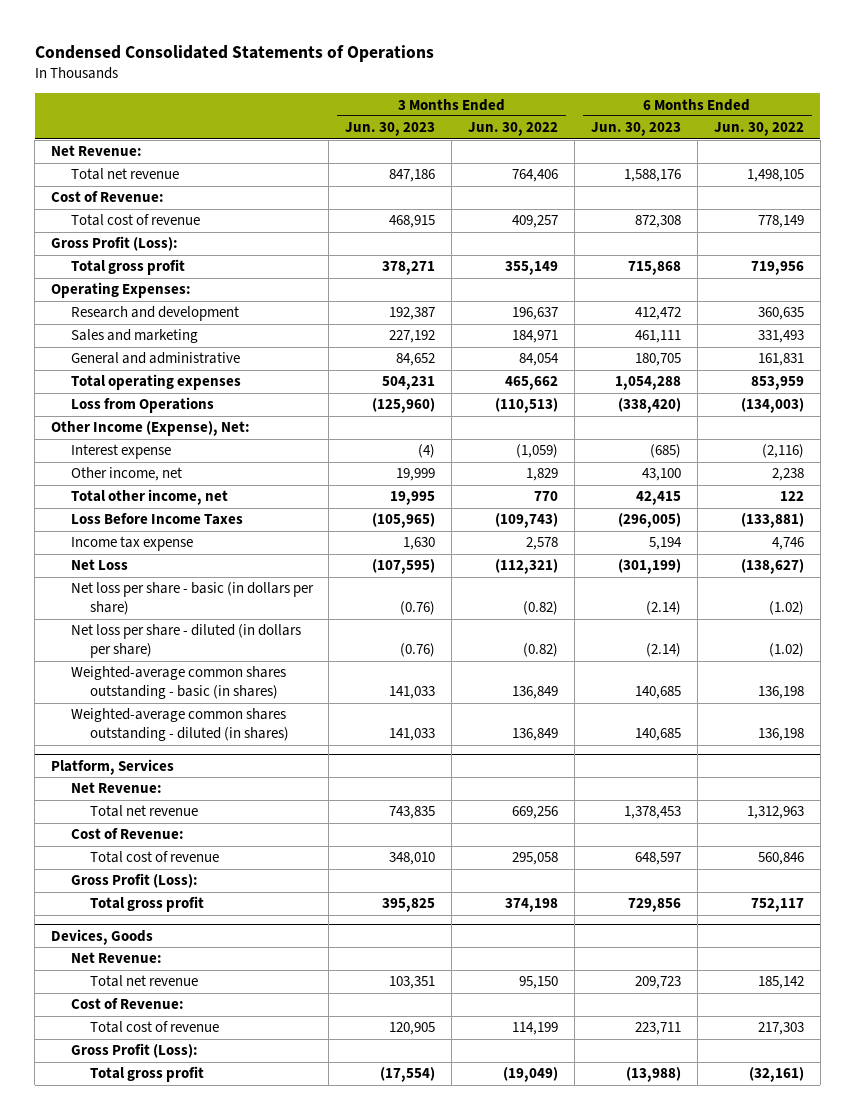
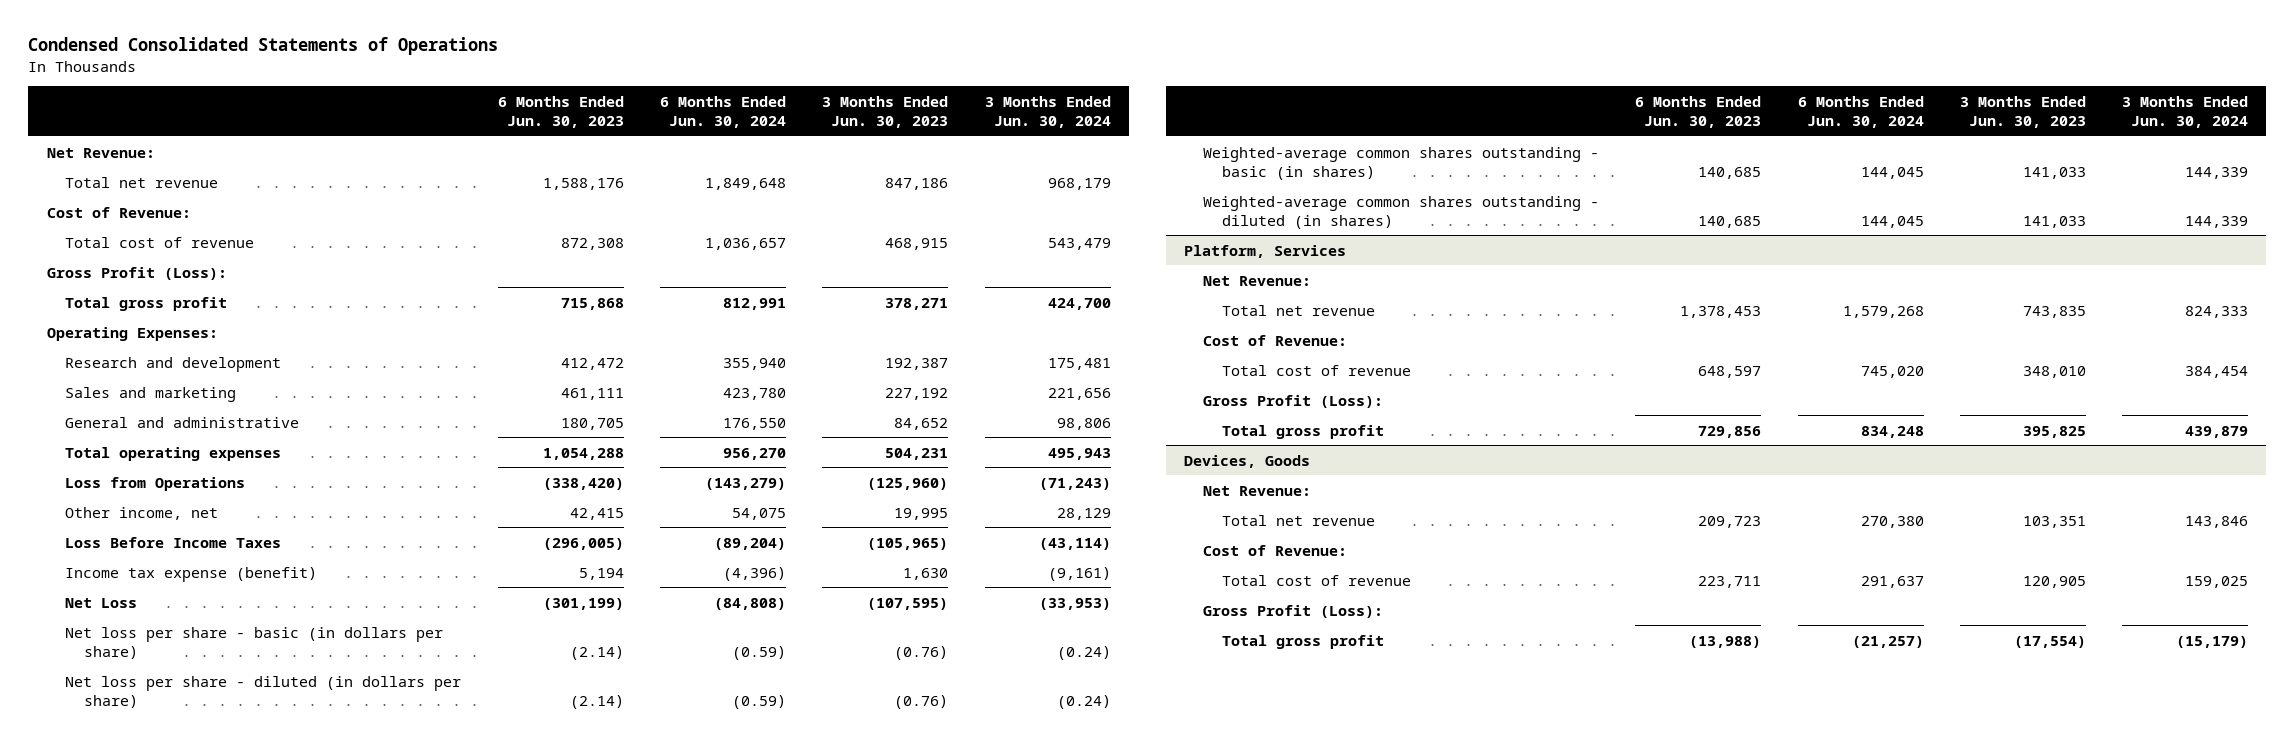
[468,122,559,137] Jun. 30, 2022 -> none
[713,122,804,137] Jun. 30, 2022 -> none
none -> [659,95,786,129] 6 Months Ended Jun. 30, 2024
none -> [984,95,1111,129] 3 Months Ended Jun. 30, 2024
[51,421,251,437] Other Income (Expense), Net: -> none
[70,444,171,460] Interest expense -> none
[70,489,228,506] Total other income, net -> none
[396,468,436,482] 19,999 -> [894,507,949,520] 19,995
[641,468,681,482] 43,100 -> [569,507,624,520] 42,415
[70,536,193,552] Income tax expense -> [65,566,318,582] Income tax expense (benefit)

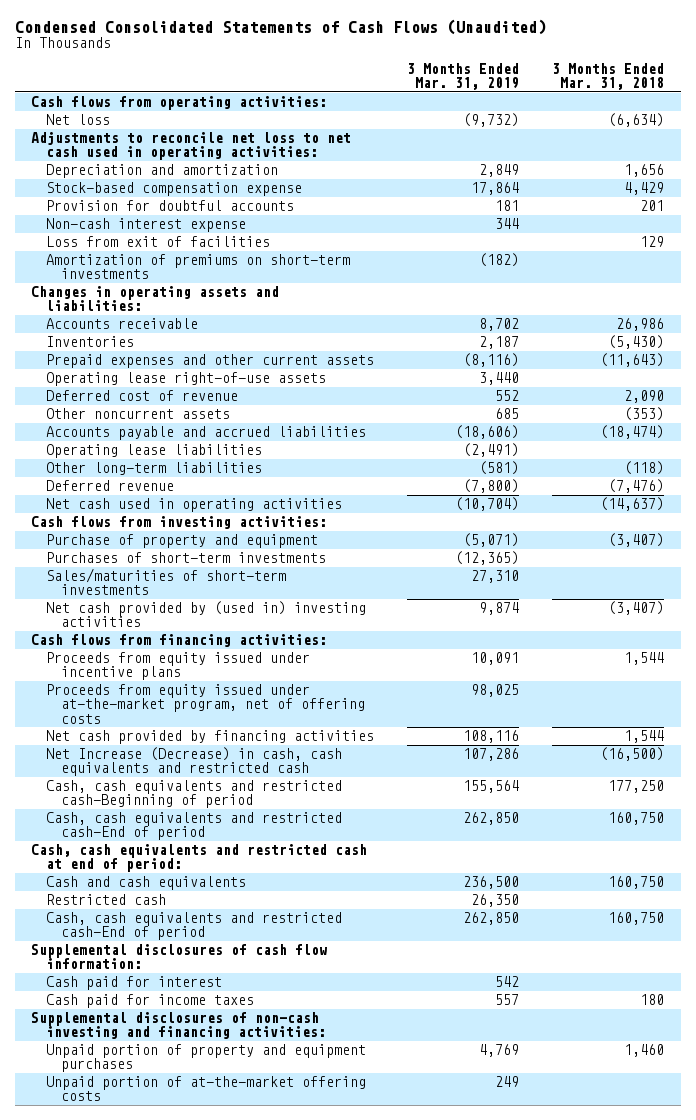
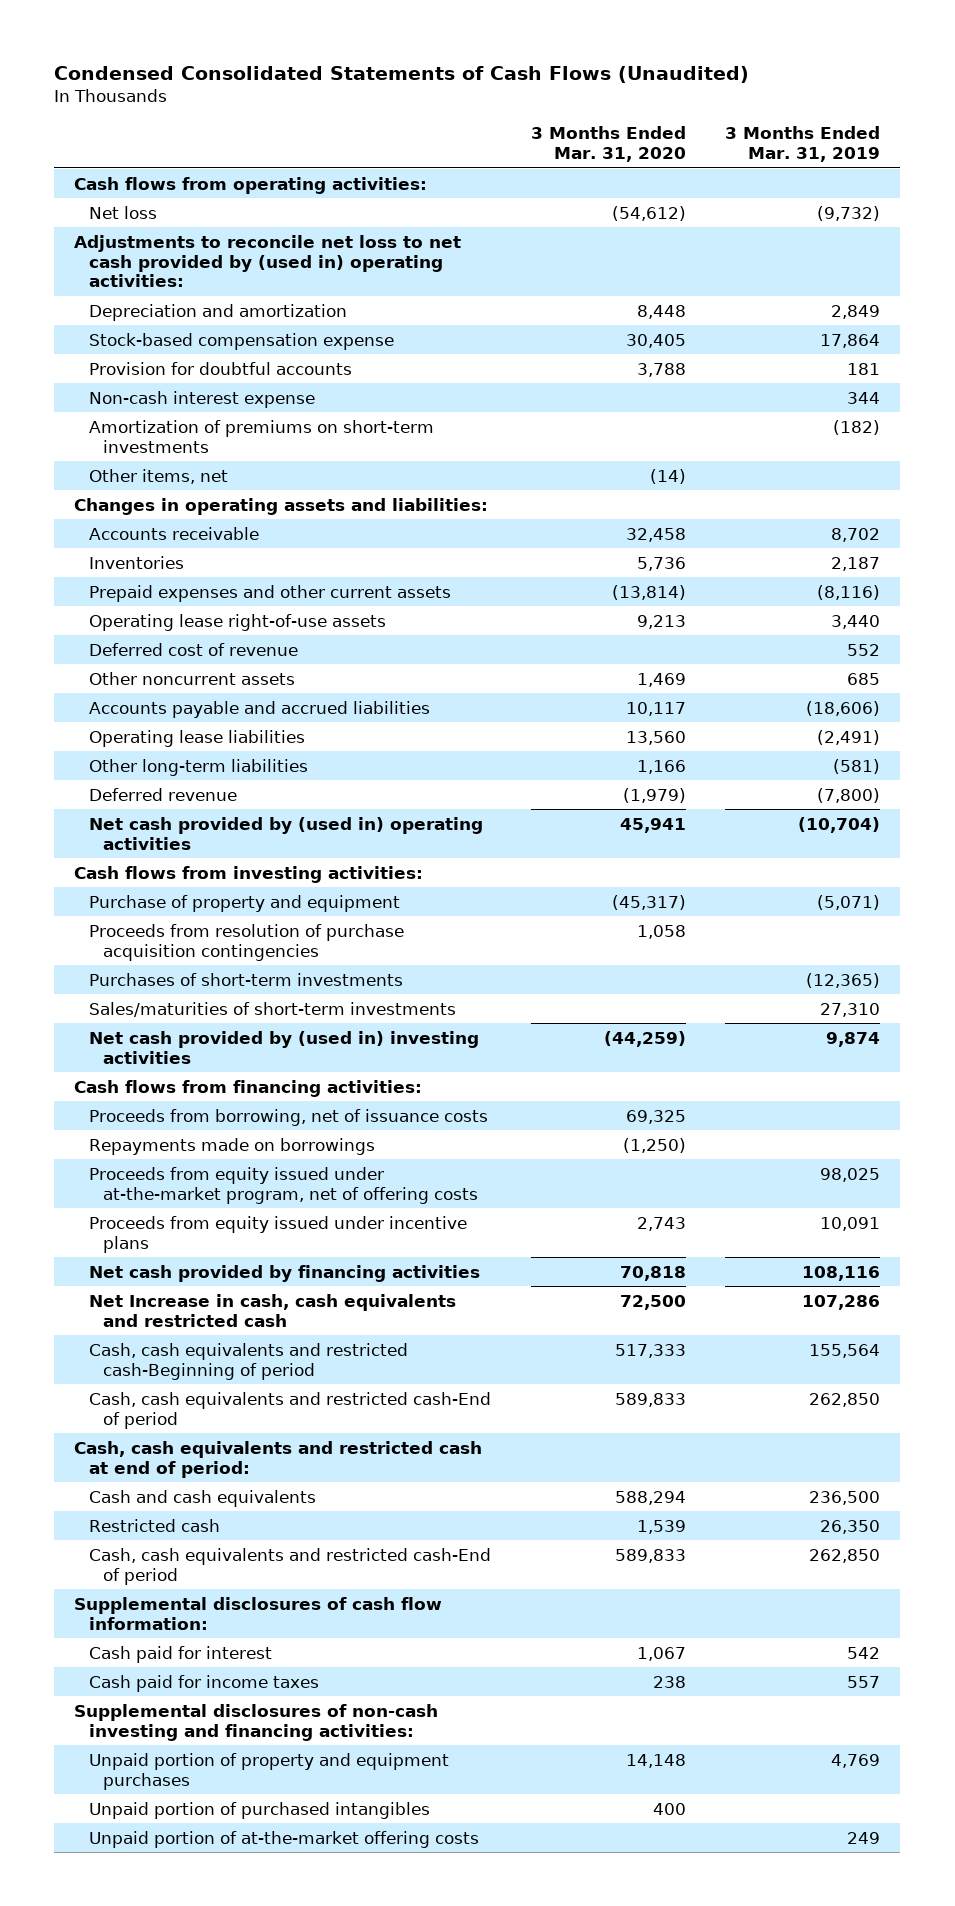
[552,63,665,91] 3 Months Ended Mar. 31, 2018 -> none
none -> [530,126,686,163] 3 Months Ended Mar. 31, 2020
[31,132,352,161] Adjustments to reconcile net loss to net cash used in operating activities: -> [74,234,462,288] Adjustments to reconcile net loss to net cash provided by (used in) operating activities:
[46,236,271,248] Loss from exit of facilities -> none
none -> [88,468,228,484] Other items, net
[46,498,343,513] Net cash used in operating activities -> [88,816,483,850] Net cash provided by (used in) operating activities
none -> [88,923,404,961] Proceeds from resolution of purchase acquisition contingencies
none -> [88,1108,488,1126] Proceeds from borrowing, net of issuance costs
none -> [88,1137,375,1155] Repayments made on borrowings
[46,652,311,681] Proceeds from equity issued under incentive plans -> [88,1215,467,1253] Proceeds from equity issued under incentive plans
[46,747,343,777] Net Increase (Decrease) in cash, cash equivalents and restricted cash -> [88,1293,456,1327] Net Increase in cash, cash equivalents and restricted cash
none -> [88,1801,430,1819] Unpaid portion of purchased intangibles

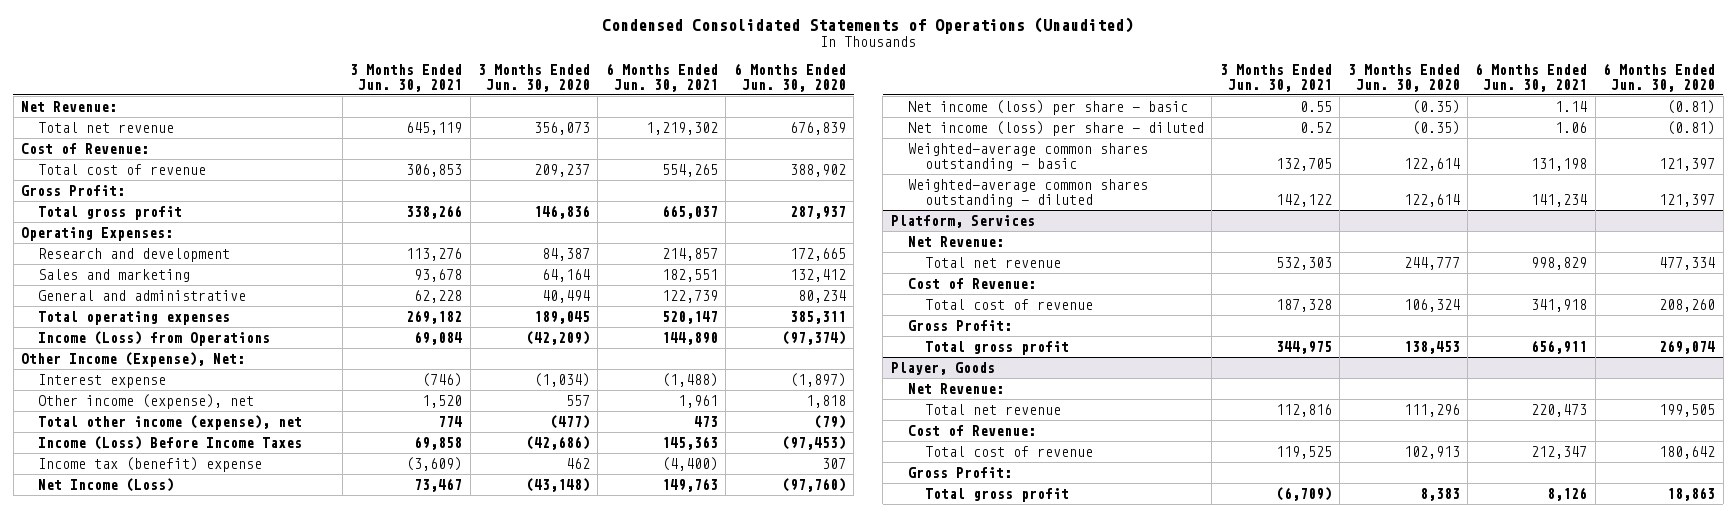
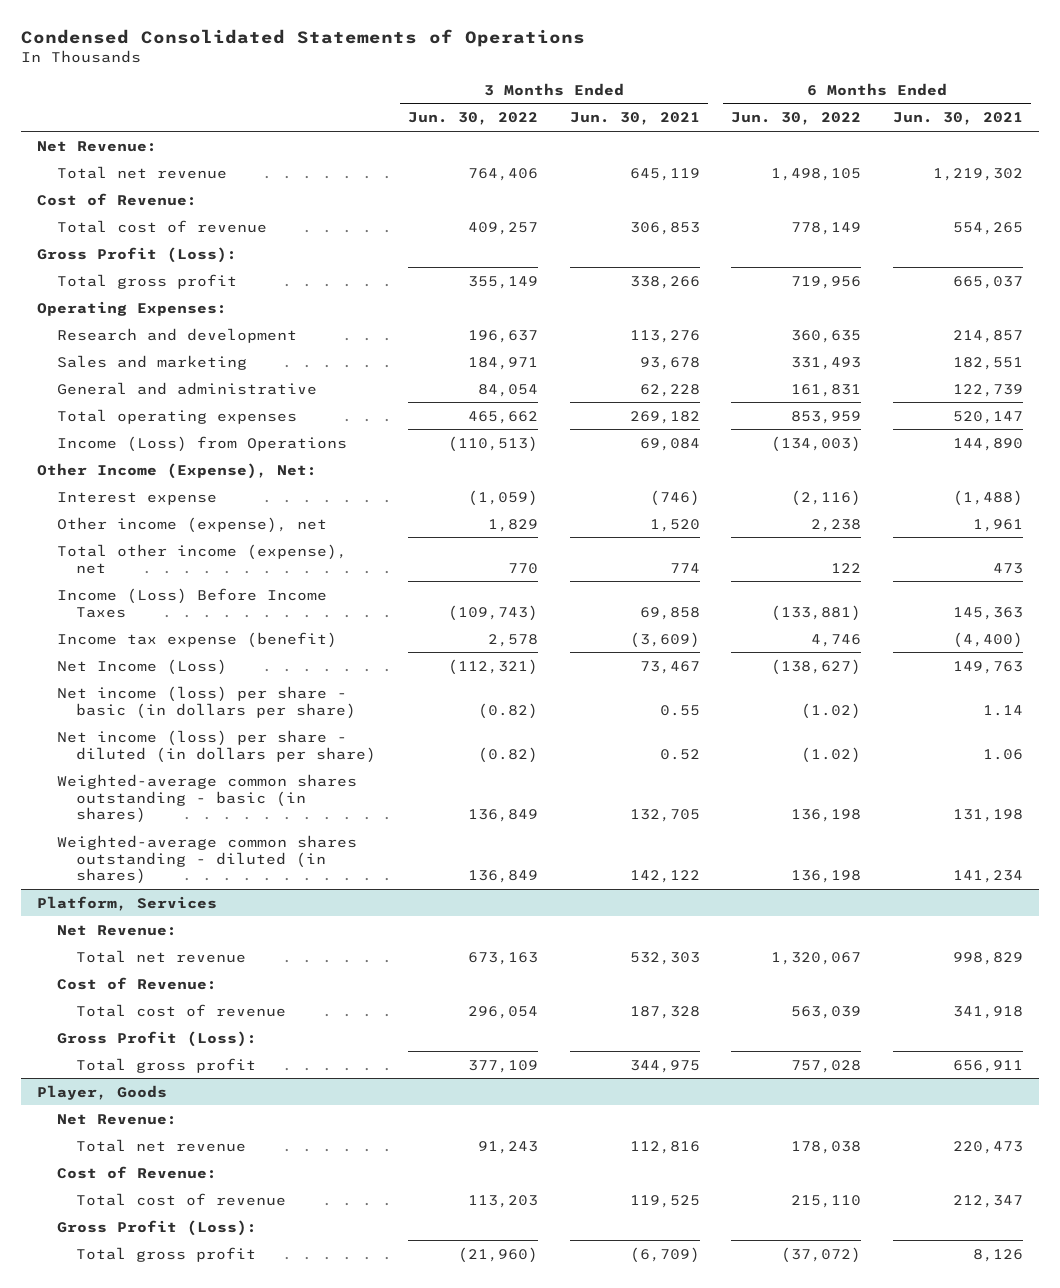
[602,17,1134,35] Condensed Consolidated Statements of Operations (Unaudited) -> [21,29,586,48] Condensed Consolidated Statements of Operations
[478,63,591,92] 3 Months Ended Jun. 30, 2020 -> none
[733,62,846,92] 6 Months Ended Jun. 30, 2020 -> none
none -> [408,112,539,126] Jun. 30, 2022
none -> [731,112,862,126] Jun. 30, 2022
[21,185,126,197] Gross Profit: -> [36,246,237,263] Gross Profit (Loss):
[38,457,263,473] Income tax (benefit) expense -> [56,631,337,648] Income tax expense (benefit)
[907,100,1188,116] Net income (loss) per share - basic -> [56,685,357,719] Net income (loss) per share - basic (in dollars per share)
[907,121,1204,137] Net income (loss) per share - diluted -> [56,729,377,763] Net income (loss) per share - diluted (in dollars per share)
[907,143,1148,172] Weighted-average common shares outstanding - basic -> [56,773,357,824] Weighted-average common shares outstanding - basic (in shares)
[907,179,1148,208] Weighted-average common shares outstanding - diluted -> [56,834,357,885] Weighted-average common shares outstanding - diluted (in shares)
[907,320,1012,332] Gross Profit: -> [56,1030,257,1047] Gross Profit (Loss):
[907,467,1012,479] Gross Profit: -> [56,1219,257,1236] Gross Profit (Loss):

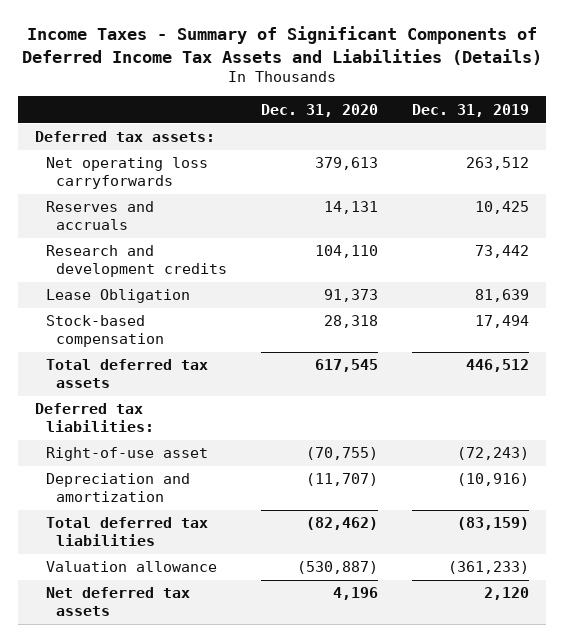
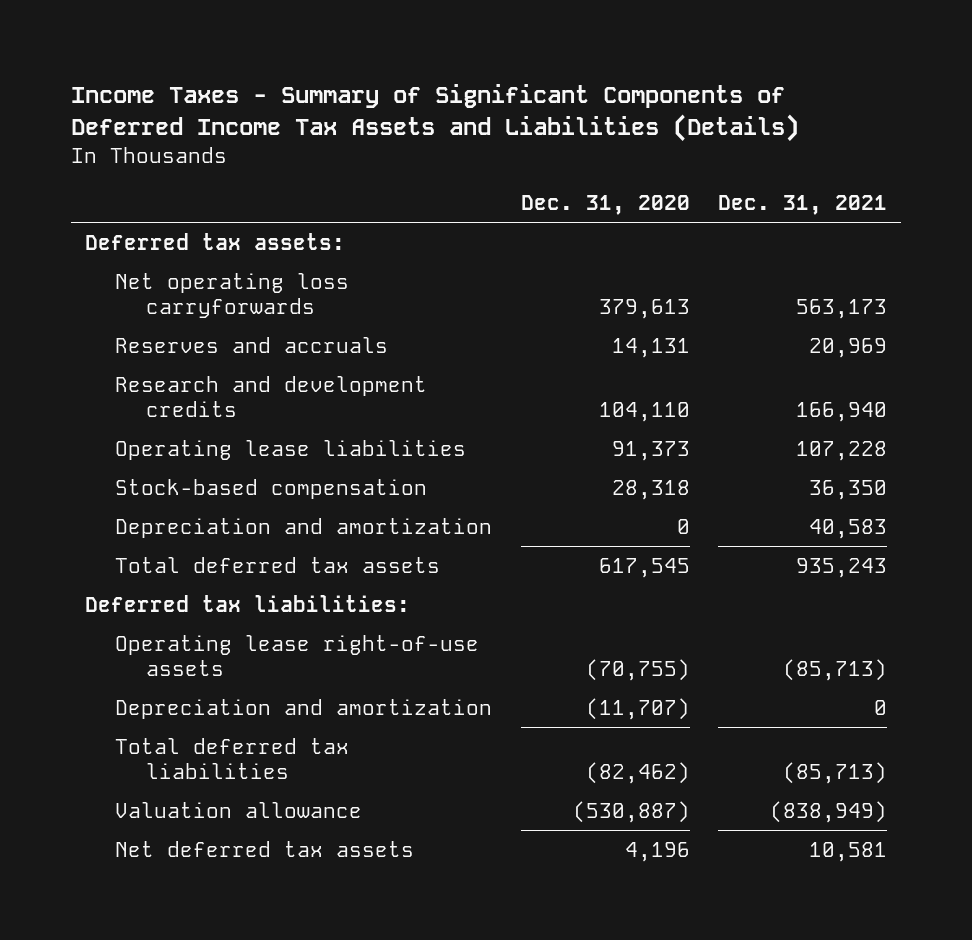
[412,103,530,117] Dec. 31, 2019 -> none
none -> [717,194,887,215] Dec. 31, 2021
[45,289,190,304] Lease Obligation -> [115,439,467,460] Operating lease liabilities
none -> [115,517,493,538] Depreciation and amortization
[45,447,208,462] Right-of-use asset -> [115,634,480,677] Operating lease right-of-use assets

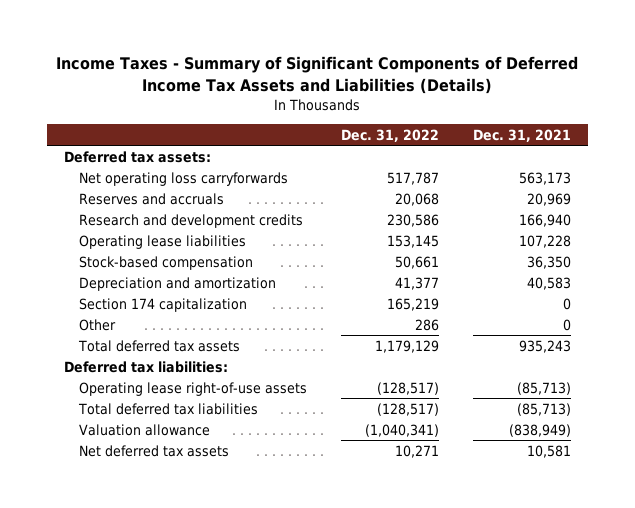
[520,194,690,215] Dec. 31, 2020 -> none
none -> [340,128,439,142] Dec. 31, 2022
none -> [78,297,247,312] Section 174 capitalization
none -> [78,318,116,331] Other
[115,698,493,719] Depreciation and amortization -> none

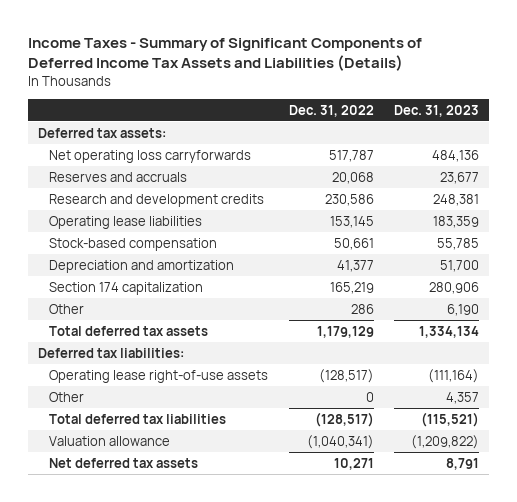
[472,128,571,142] Dec. 31, 2021 -> none
none -> [394,104,480,117] Dec. 31, 2023
none -> [48,391,84,402] Other

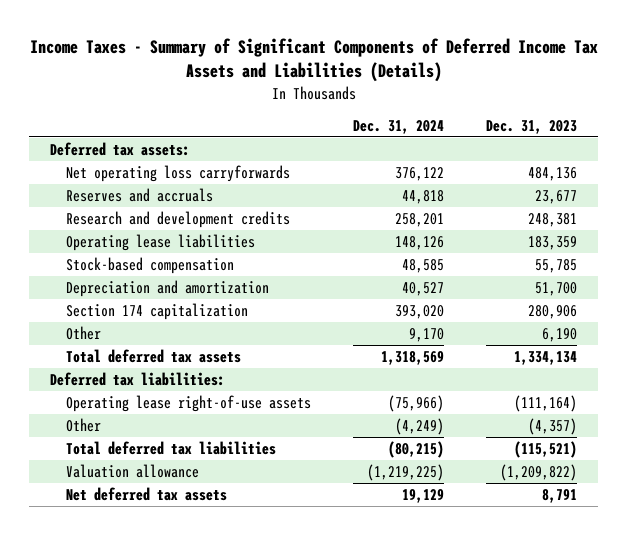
[288,104,374,117] Dec. 31, 2022 -> none
none -> [353,119,445,134] Dec. 31, 2024
[446,391,480,404] 4,357 -> [528,417,578,435] (4,357)

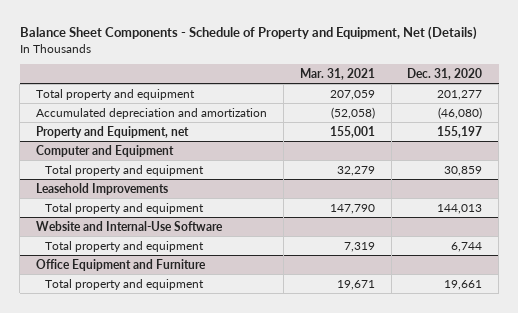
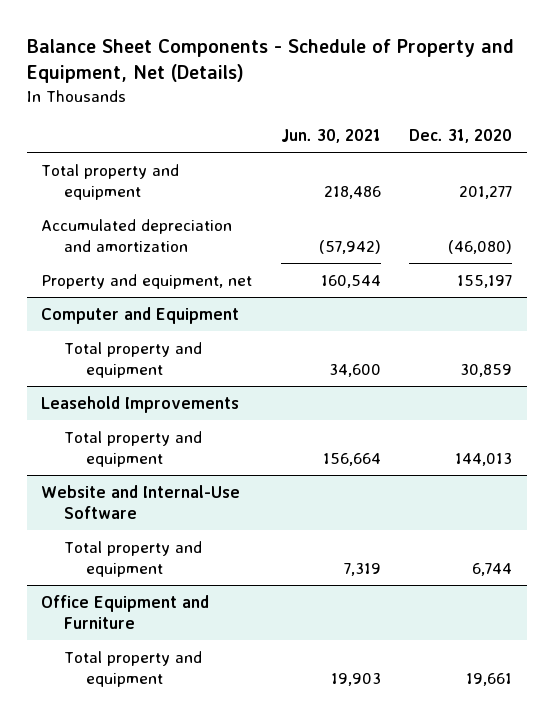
[299,67,375,80] Mar. 31, 2021 -> none
none -> [280,129,381,144] Jun. 30, 2021
[36,125,190,138] Property and Equipment, net -> [41,273,253,289] Property and equipment, net

